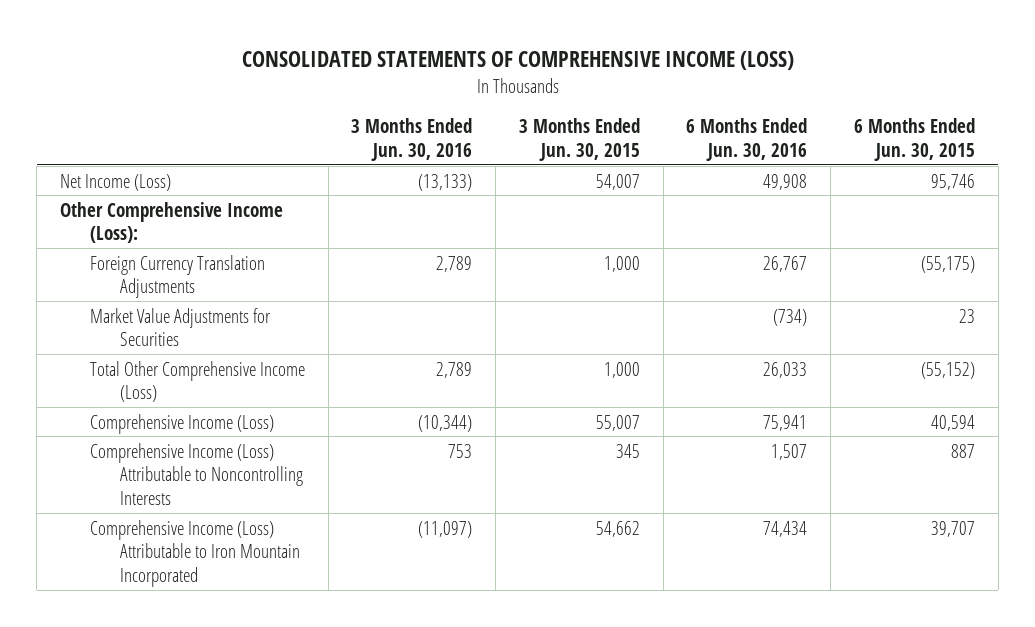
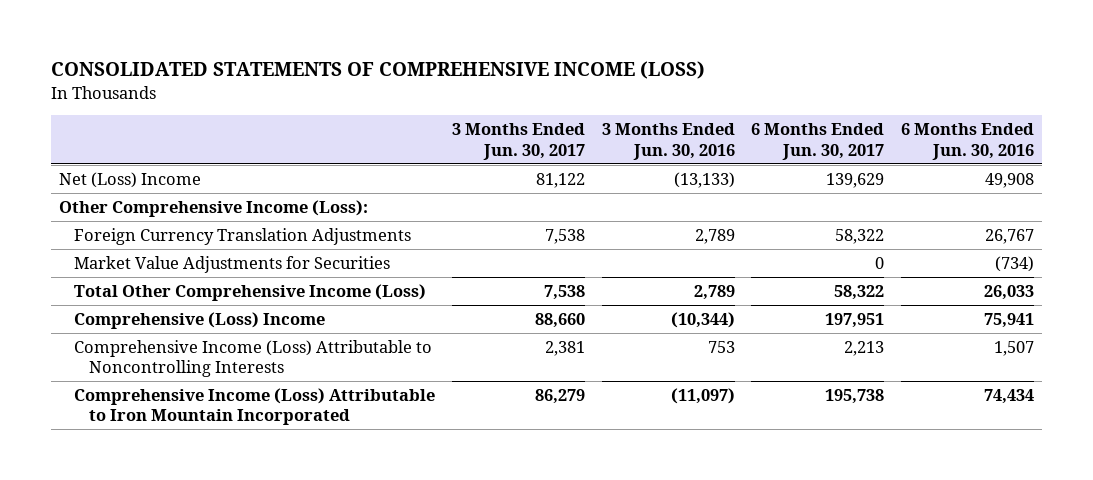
[518,118,640,161] 3 Months Ended Jun. 30, 2015 -> none
[853,118,975,161] 6 Months Ended Jun. 30, 2015 -> none
none -> [451,123,585,160] 3 Months Ended Jun. 30, 2017
none -> [751,123,885,160] 6 Months Ended Jun. 30, 2017
[60,173,172,191] Net Income (Loss) -> [59,171,202,188] Net (Loss) Income
[89,413,274,434] Comprehensive Income (Loss) -> [74,311,326,329] Comprehensive (Loss) Income

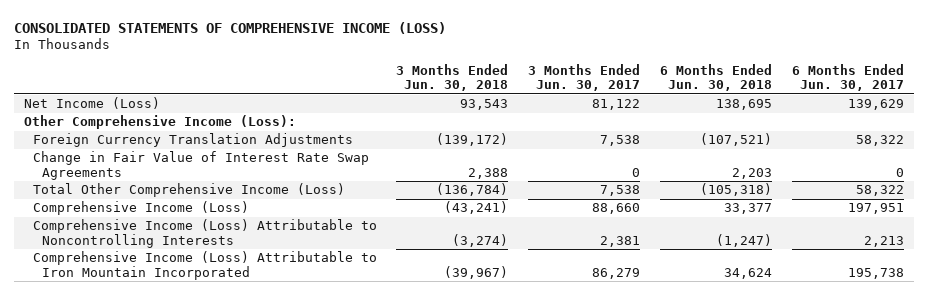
[601,123,735,160] 3 Months Ended Jun. 30, 2016 -> none
[901,123,1035,160] 6 Months Ended Jun. 30, 2016 -> none
none -> [396,64,509,92] 3 Months Ended Jun. 30, 2018
none -> [660,64,773,92] 6 Months Ended Jun. 30, 2018
[59,171,202,188] Net (Loss) Income -> [23,97,160,110] Net Income (Loss)
[74,255,391,273] Market Value Adjustments for Securities -> none
none -> [32,151,369,180] Change in Fair Value of Interest Rate Swap Agreements
[74,311,326,329] Comprehensive (Loss) Income -> [32,201,249,216] Comprehensive Income (Loss)

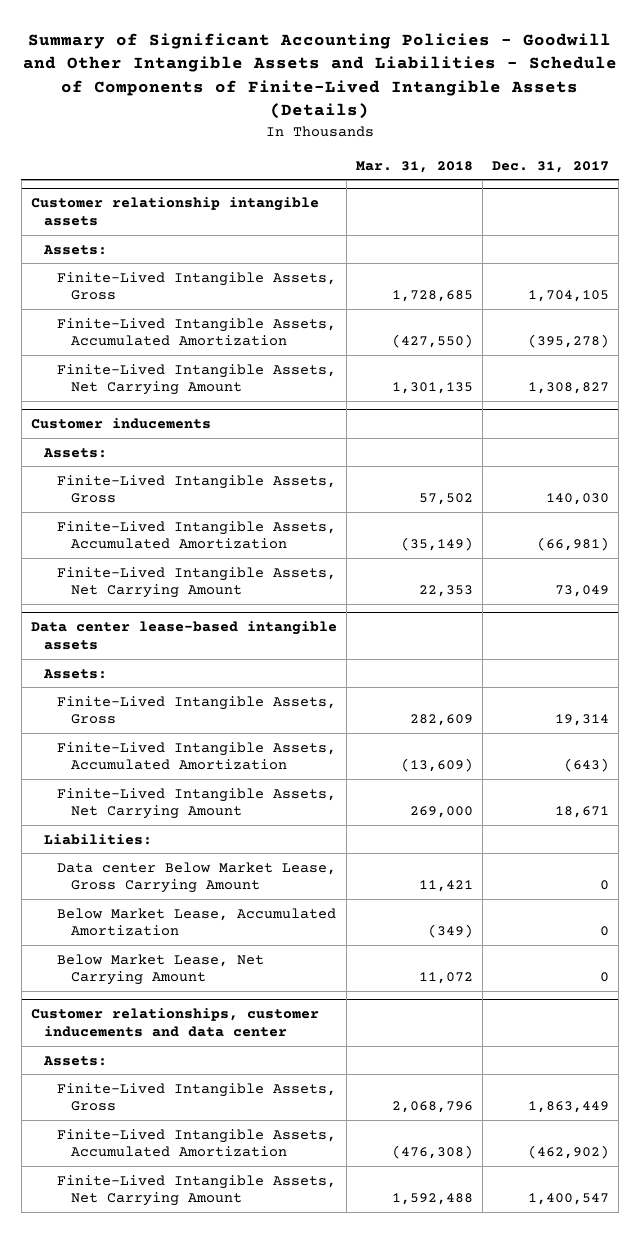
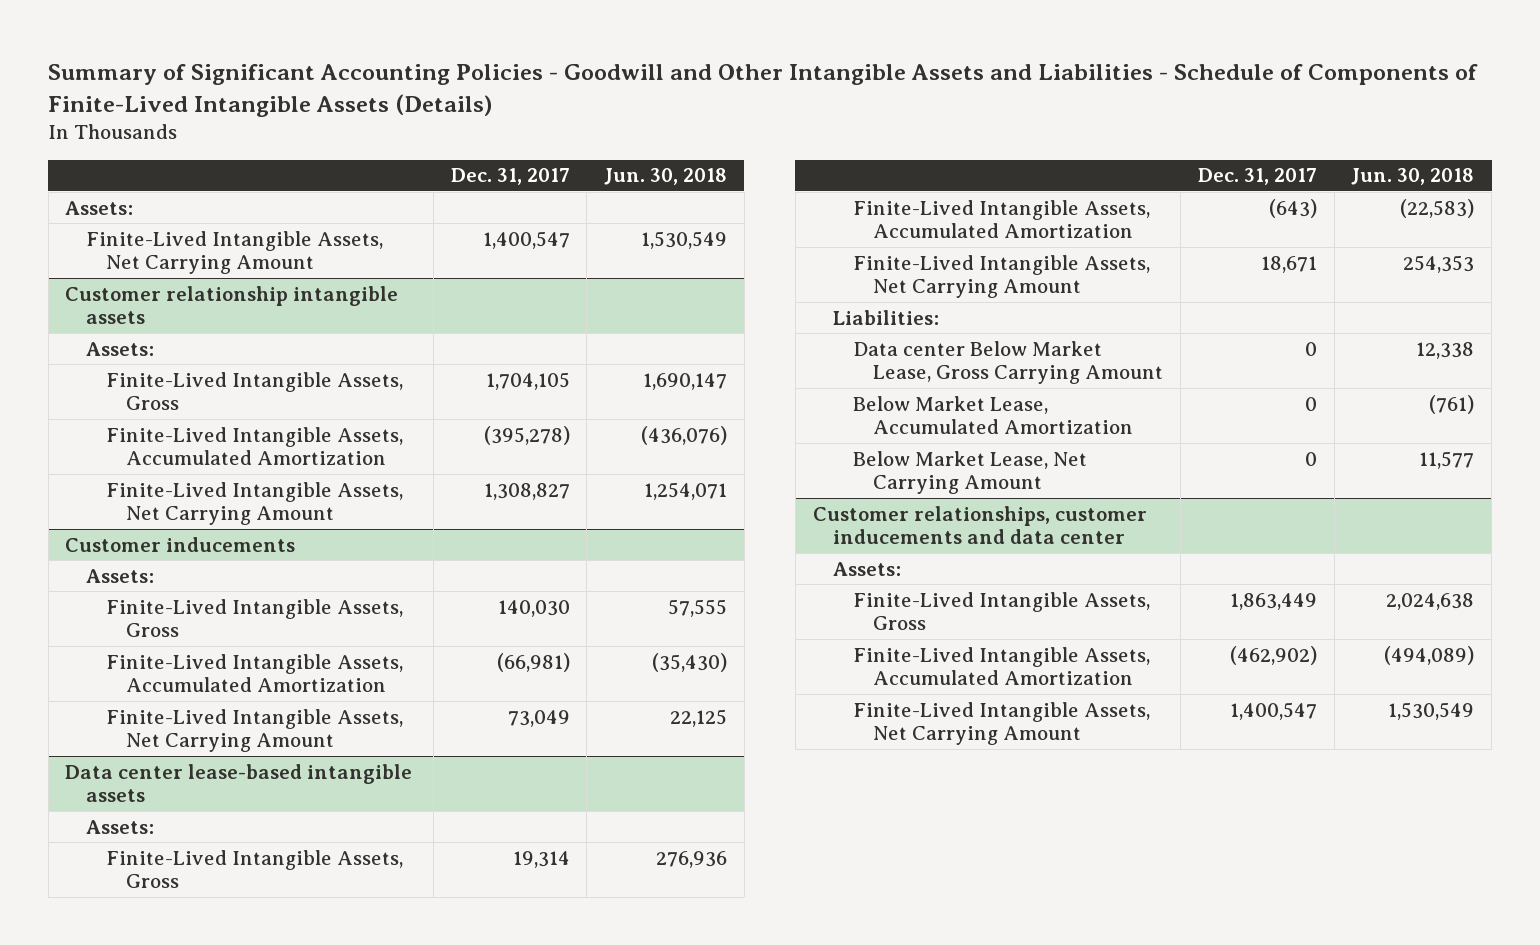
[355,160,473,173] Mar. 31, 2018 -> none
none -> [604,168,728,186] Jun. 30, 2018
none -> [65,200,134,215] Assets:
none -> [85,230,383,275] Finite-Lived Intangible Assets, Net Carrying Amount

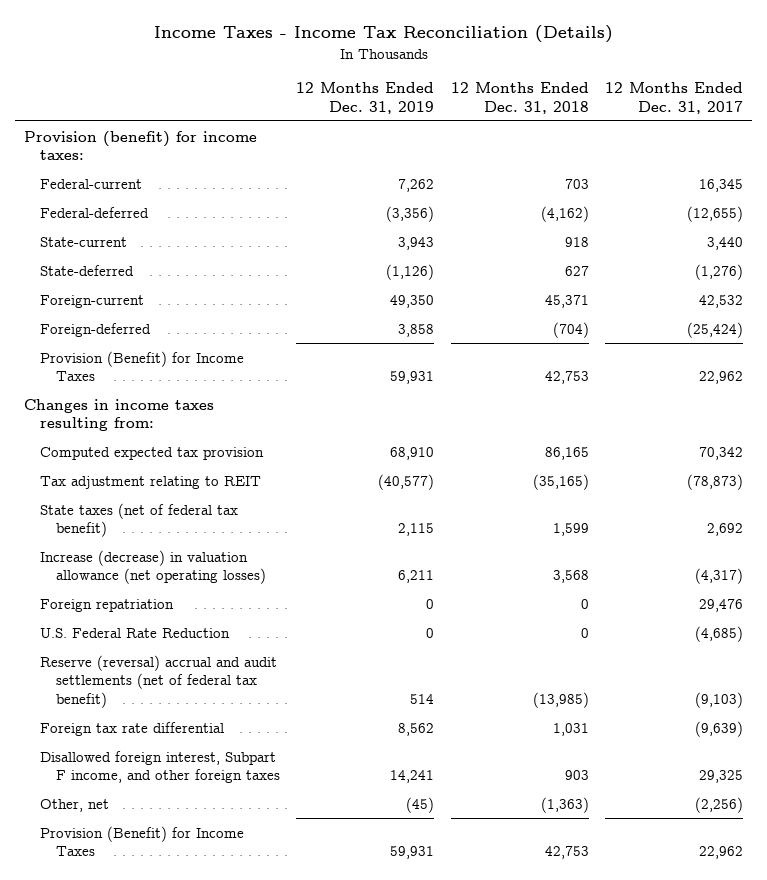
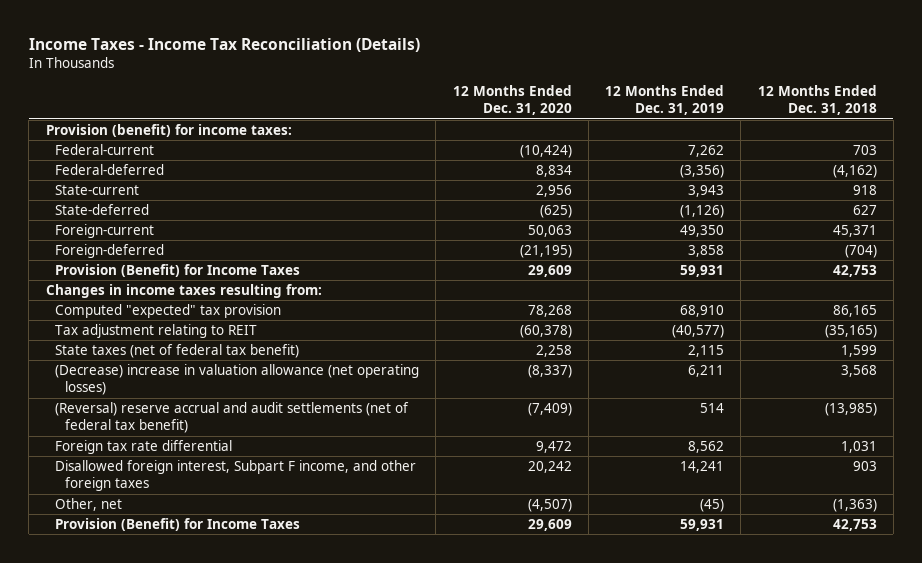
[605,82,744,114] 12 Months Ended Dec. 31, 2017 -> none
none -> [452,85,572,116] 12 Months Ended Dec. 31, 2020
[39,446,264,460] Computed expected tax provision -> [55,304,282,319] Computed "expected" tax provision
[39,598,174,612] Foreign repatriation -> none
[39,627,230,638] U.S. Federal Rate Reduction -> none
[39,549,266,585] Increase (decrease) in valuation allowance (net operating losses) -> [55,364,420,396] (Decrease) increase in valuation allowance (net operating losses)
[39,654,277,708] Reserve (reversal) accrual and audit settlements (net of federal tax benefit) -> [55,402,410,434] (Reversal) reserve accrual and audit settlements (net of federal tax benefit)

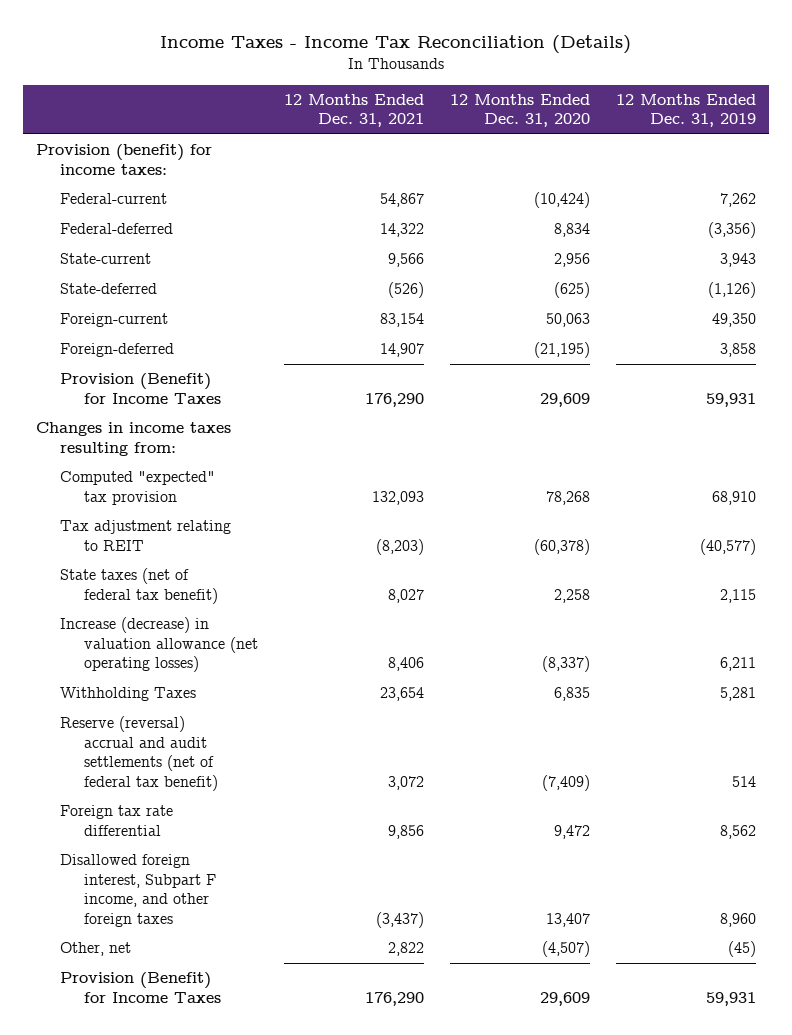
[757,85,877,116] 12 Months Ended Dec. 31, 2018 -> none
none -> [283,93,424,128] 12 Months Ended Dec. 31, 2021
[55,364,420,396] (Decrease) increase in valuation allowance (net operating losses) -> [60,617,258,673] Increase (decrease) in valuation allowance (net operating losses)
none -> [60,687,197,702] Withholding Taxes
[55,402,410,434] (Reversal) reserve accrual and audit settlements (net of federal tax benefit) -> [60,716,218,791] Reserve (reversal) accrual and audit settlements (net of federal tax benefit)
[527,461,572,474] 20,242 -> [545,912,590,927] 13,407
[680,461,725,474] 14,241 -> [719,912,756,927] 8,960

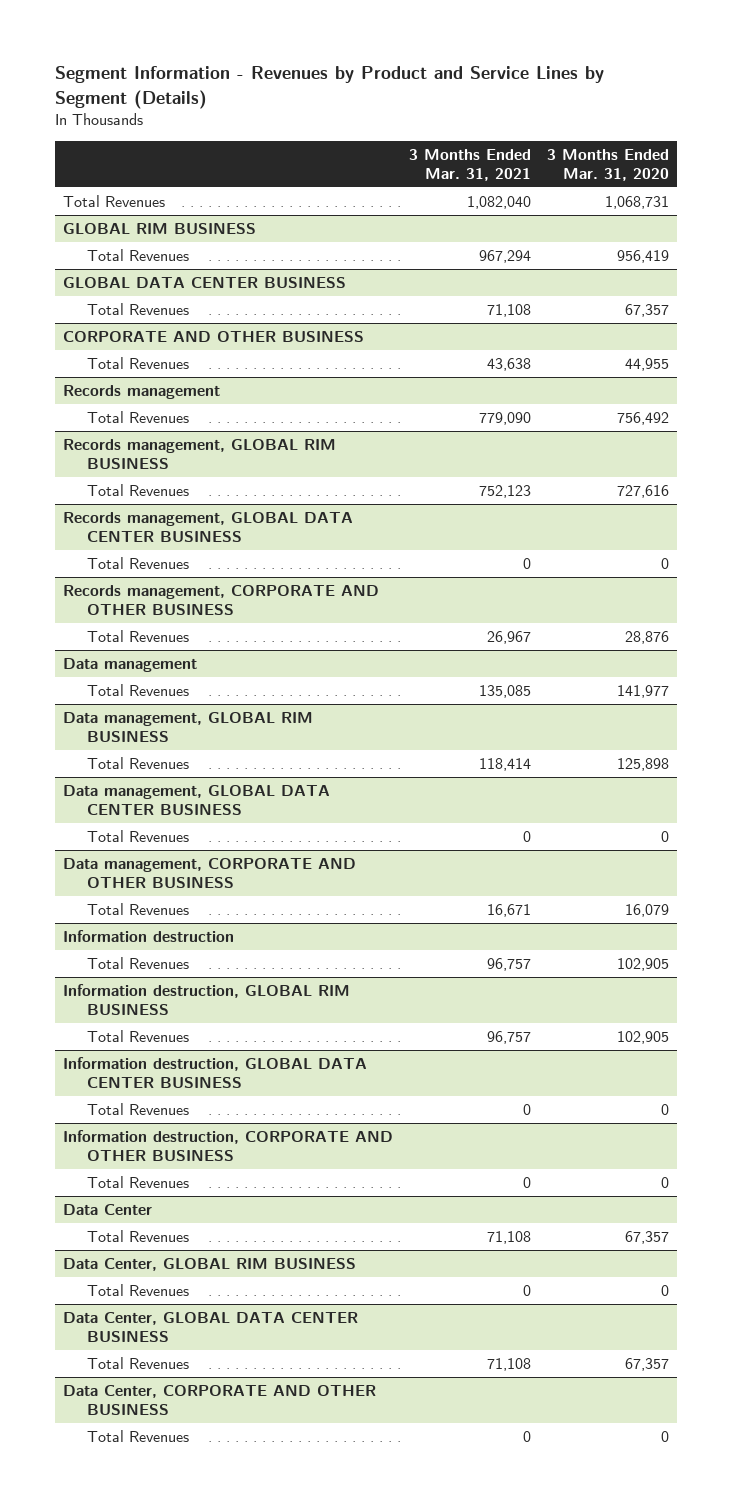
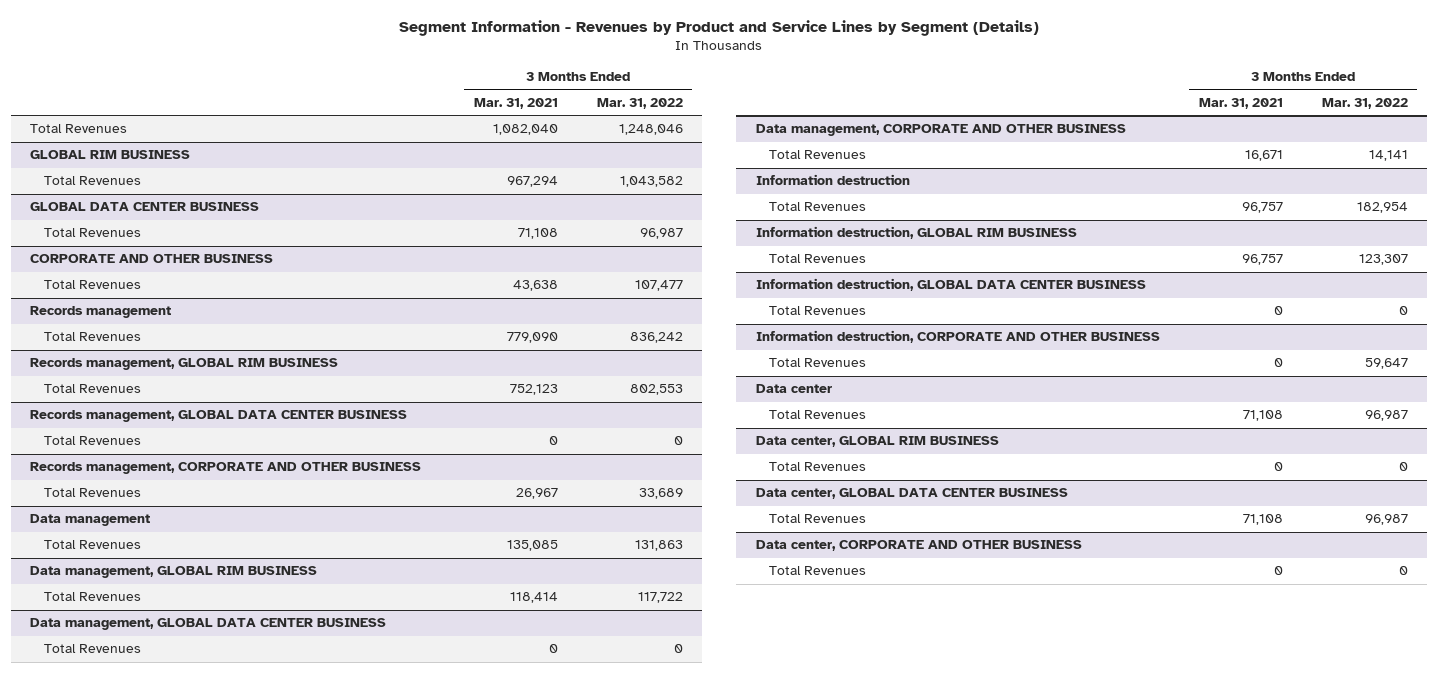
[546,149,669,182] 3 Months Ended Mar. 31, 2020 -> none
none -> [596,97,683,109] Mar. 31, 2022
[62,1203,152,1215] Data Center -> [755,384,832,394] Data center
[62,1257,356,1271] Data Center, GLOBAL RIM BUSINESS -> [755,436,999,448] Data center, GLOBAL RIM BUSINESS
[62,1311,358,1342] Data Center, GLOBAL DATA CENTER BUSINESS -> [755,488,1068,500] Data center, GLOBAL DATA CENTER BUSINESS
[62,1384,376,1415] Data Center, CORPORATE AND OTHER BUSINESS -> [755,540,1082,552] Data center, CORPORATE AND OTHER BUSINESS

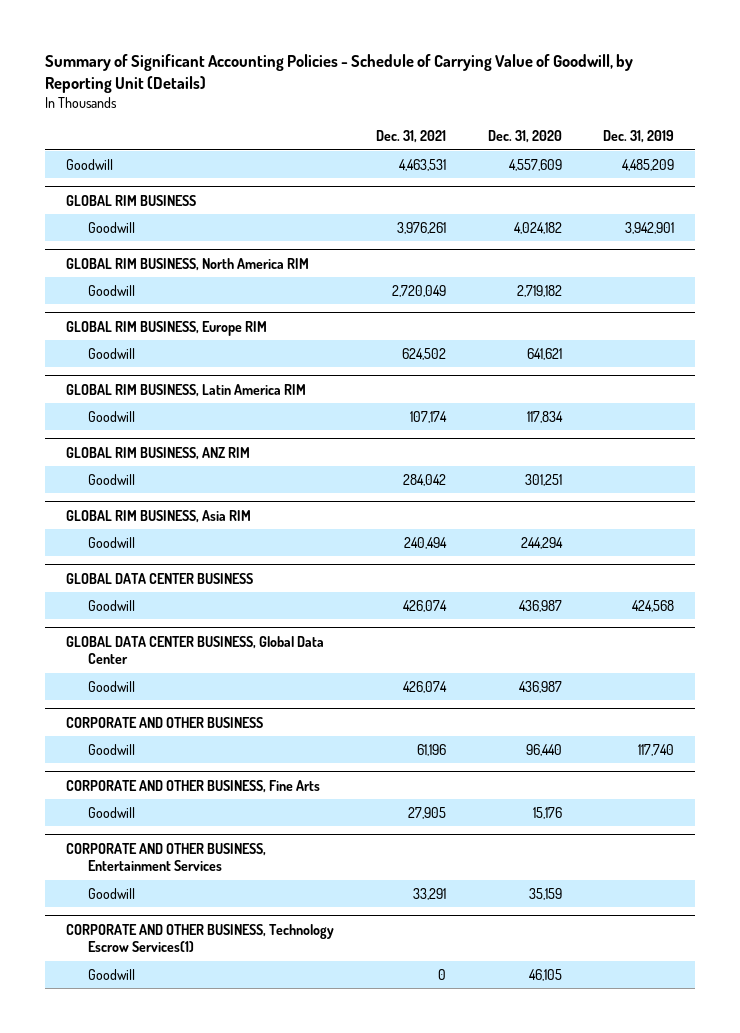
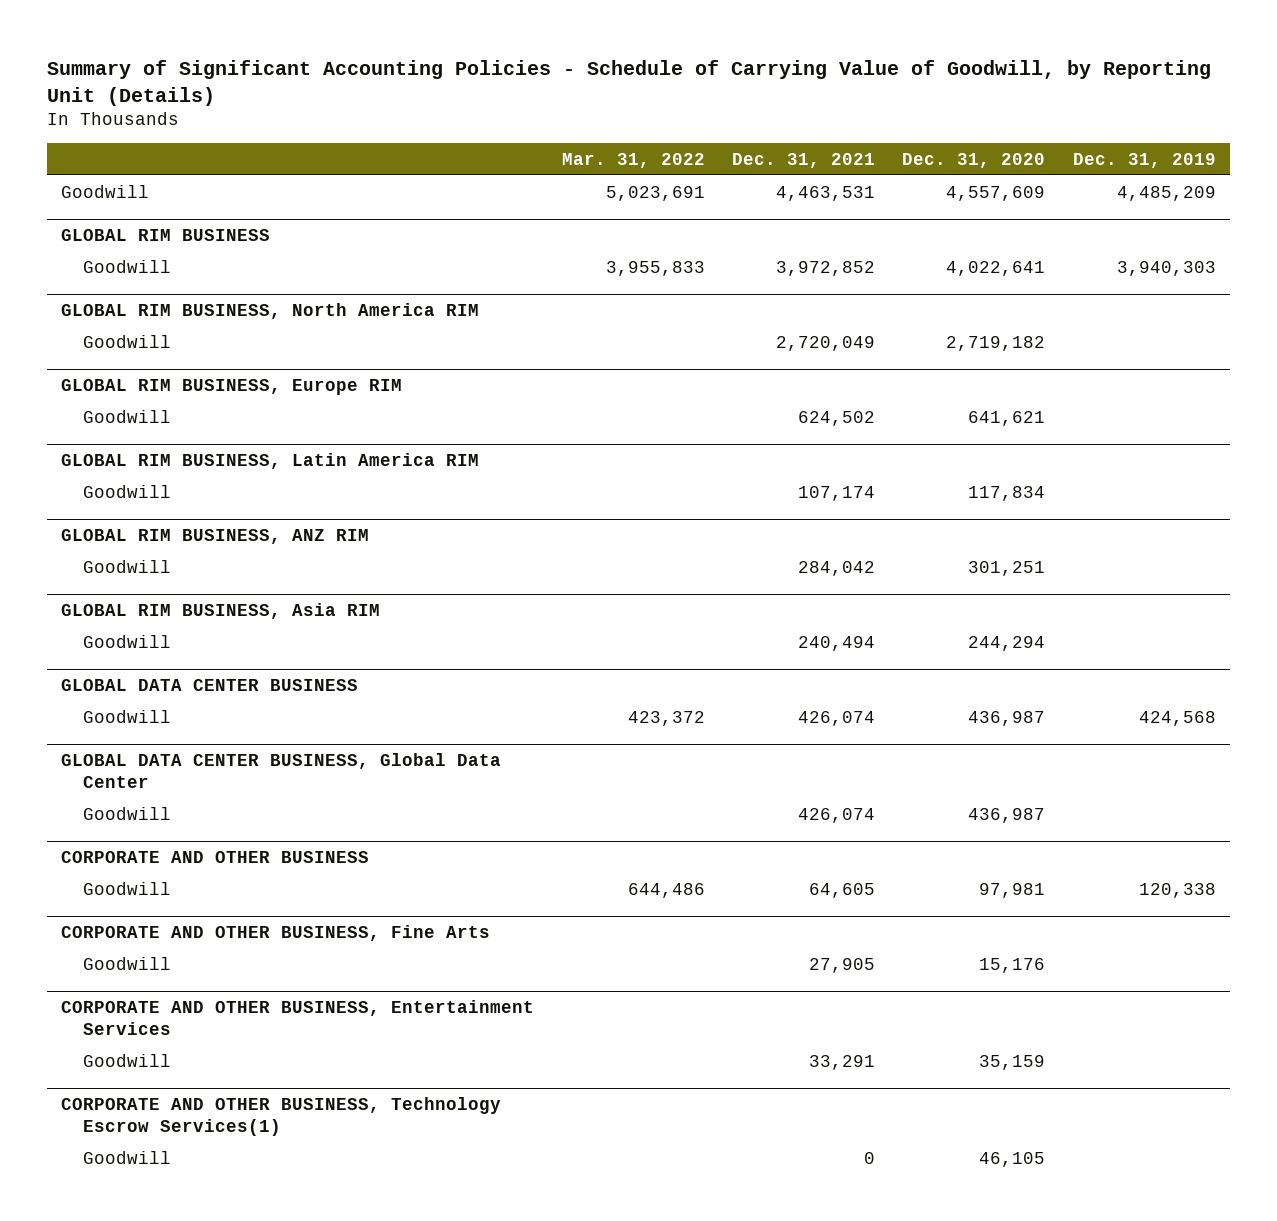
none -> [561,152,705,168] Mar. 31, 2022
[396,221,446,234] 3,976,261 -> [776,260,876,276] 3,972,852
[513,221,562,234] 4,024,182 -> [946,260,1046,276] 4,022,641
[625,221,675,234] 3,942,901 -> [1116,260,1216,276] 3,940,303
[416,743,446,756] 61,196 -> [809,882,876,898] 64,605
[525,743,562,756] 96,440 -> [979,882,1046,898] 97,981
[638,743,675,756] 117,740 -> [1138,882,1216,898] 120,338

